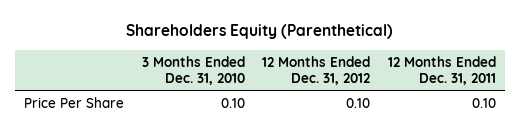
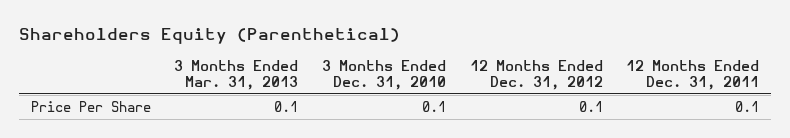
none -> [174,60,299,90] 3 Months Ended Mar. 31, 2013
[220,98,245,109] 0.10 -> [421,101,446,113] 0.1
[346,98,371,109] 0.10 -> [578,101,603,113] 0.1
[472,98,497,109] 0.10 -> [735,101,760,113] 0.1

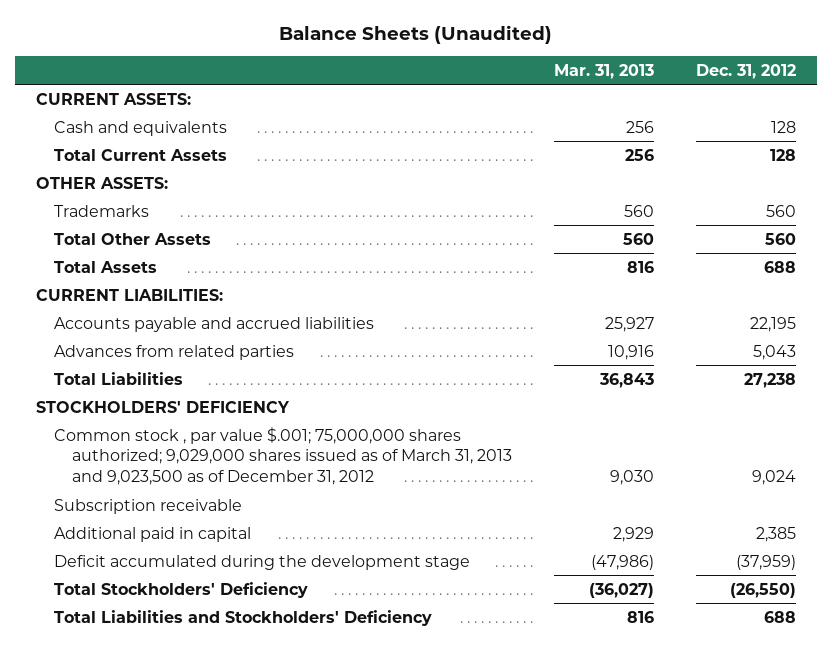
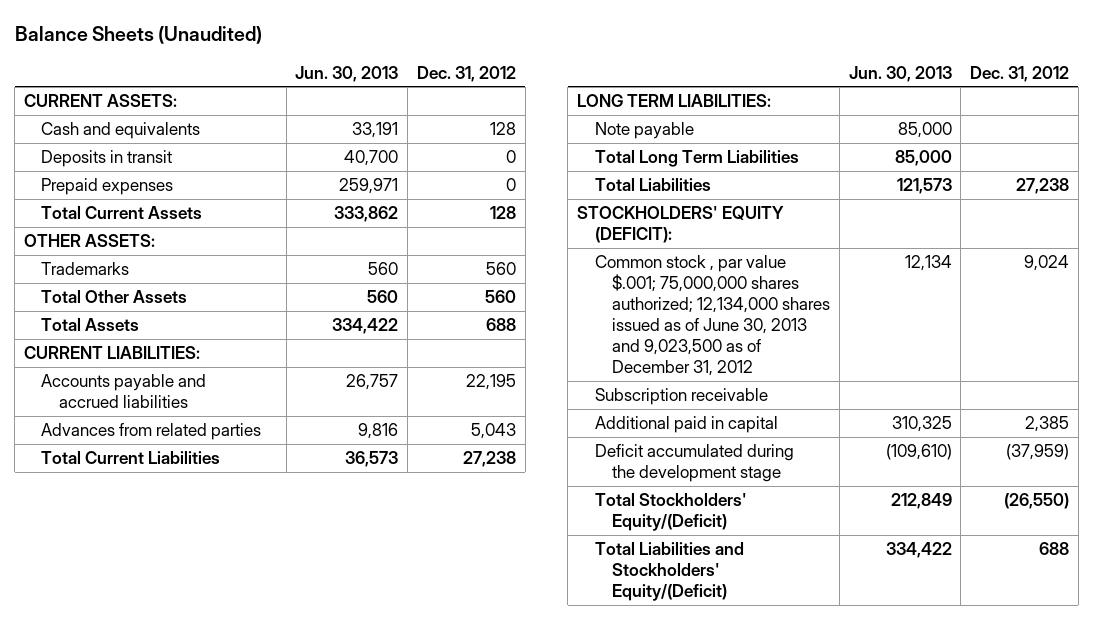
[554,63,655,79] Mar. 31, 2013 -> none
none -> [295,65,399,82] Jun. 30, 2013
none -> [41,150,173,168] Deposits in transit
none -> [41,178,174,196] Prepaid expenses
none -> [41,451,221,465] Total Current Liabilities
none -> [577,94,772,108] LONG TERM LIABILITIES:
none -> [594,122,694,140] Note payable
none -> [594,150,799,168] Total Long Term Liabilities
[35,400,290,413] STOCKHOLDERS' DEFICIENCY -> [577,206,785,244] STOCKHOLDERS' EQUITY (DEFICIT):
[53,426,512,486] Common stock , par value $.001; 75,000,000 shares authorized; 9,029,000 shares issued as of March 31, 2013 and 9,023,500 as of December 31, 2012 -> [594,255,831,377] Common stock , par value $.001; 75,000,000 shares authorized; 12,134,000 shares issued as of June 30, 2013 and 9,023,500 as of December 31, 2012
[53,581,308,598] Total Stockholders' Deficiency -> [594,493,747,532] Total Stockholders' Equity/(Deficit)
[53,609,432,626] Total Liabilities and Stockholders' Deficiency -> [594,542,744,602] Total Liabilities and Stockholders' Equity/(Deficit)

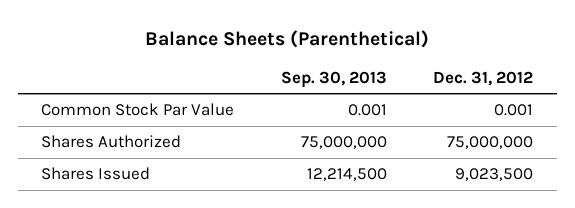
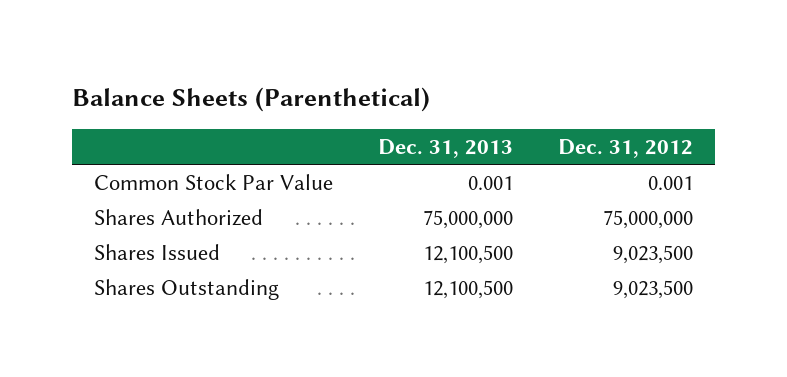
[280,71,387,89] Sep. 30, 2013 -> none
none -> [377,138,513,158] Dec. 31, 2013
none -> [93,278,279,300] Shares Outstanding

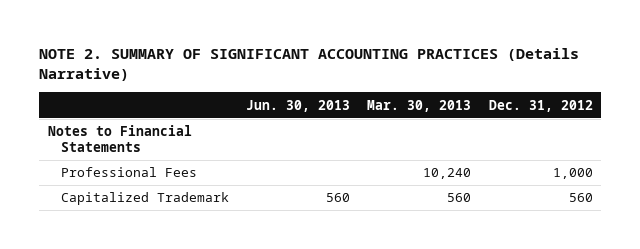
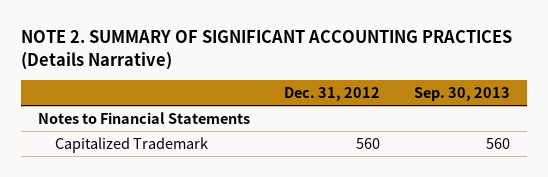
[246,99,351,112] Jun. 30, 2013 -> none
[367,99,472,112] Mar. 30, 2013 -> none
none -> [414,86,511,101] Sep. 30, 2013
[60,167,197,178] Professional Fees -> none

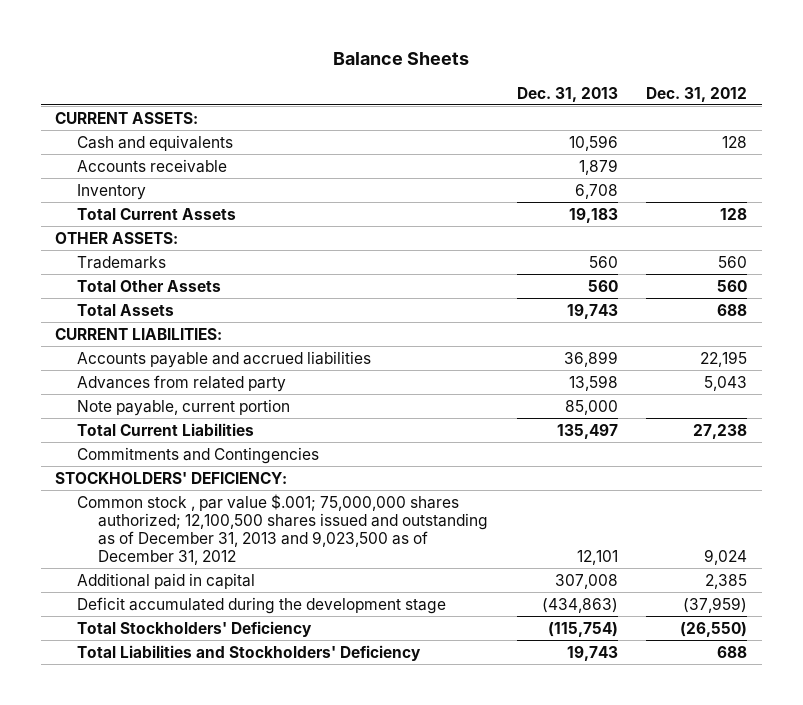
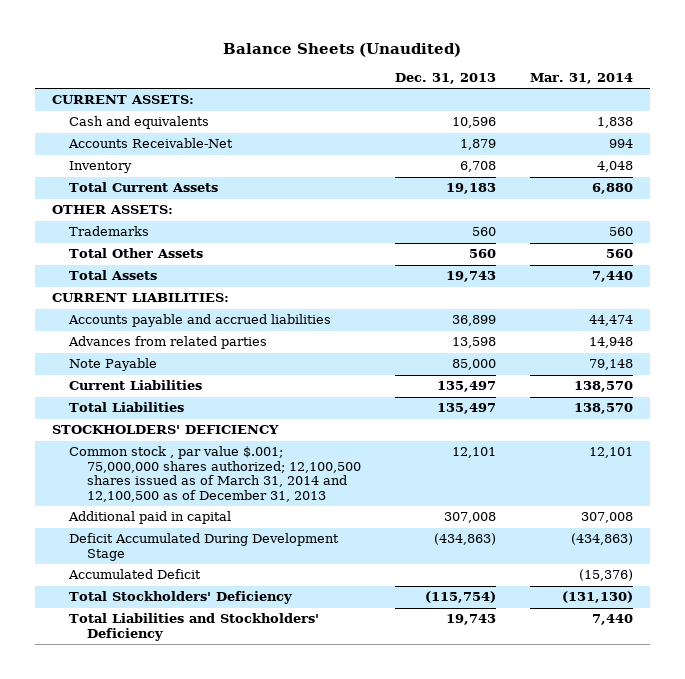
[333,52,470,66] Balance Sheets -> [223,43,462,58] Balance Sheets (Unaudited)
[646,86,748,102] Dec. 31, 2012 -> none
none -> [530,73,634,85] Mar. 31, 2014
[76,158,227,173] Accounts receivable -> [68,138,234,149] Accounts Receivable-Net
[76,446,319,464] Commitments and Contingencies -> none
[76,374,286,392] Advances from related party -> [68,336,268,350] Advances from related parties
[76,398,290,416] Note payable, current portion -> [69,358,158,372] Note Payable
[76,422,254,436] Total Current Liabilities -> [69,380,203,391] Current Liabilities
none -> [69,402,185,413] Total Liabilities
[55,471,288,484] STOCKHOLDERS' DEFICIENCY: -> [51,425,279,435] STOCKHOLDERS' DEFICIENCY
[76,493,488,566] Common stock , par value $.001; 75,000,000 shares authorized; 12,100,500 shares issued and outstanding as of December 31, 2013 and 9,023,500 as of December 31, 2012 -> [69,446,361,503] Common stock , par value $.001; 75,000,000 shares authorized; 12,100,500 shares issued as of March 31, 2014 and 12,100,500 as of December 31, 2013
[76,596,446,614] Deficit accumulated during the development stage -> [69,533,340,561] Deficit Accumulated During Development Stage
none -> [68,569,202,580] Accumulated Deficit

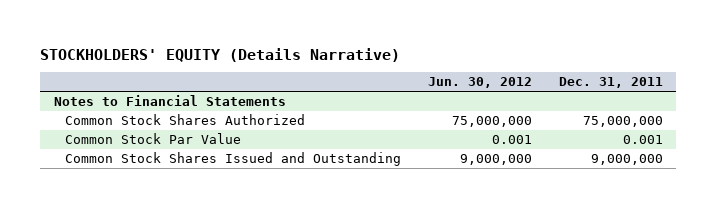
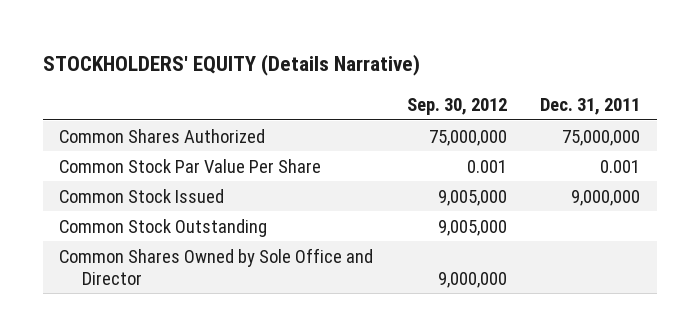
[427,77,532,89] Jun. 30, 2012 -> none
none -> [406,98,507,116] Sep. 30, 2012
[53,95,286,107] Notes to Financial Statements -> none
[64,114,305,126] Common Stock Shares Authorized -> [59,128,266,143] Common Shares Authorized
[64,133,241,145] Common Stock Par Value -> [59,158,322,173] Common Stock Par Value Per Share
[64,152,401,167] Common Stock Shares Issued and Outstanding -> [59,188,225,203] Common Stock Issued
none -> [59,218,268,237] Common Stock Outstanding
none -> [59,247,374,285] Common Shares Owned by Sole Office and Director

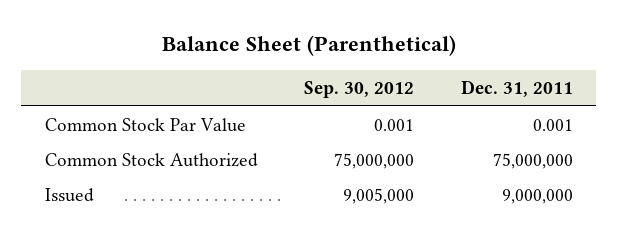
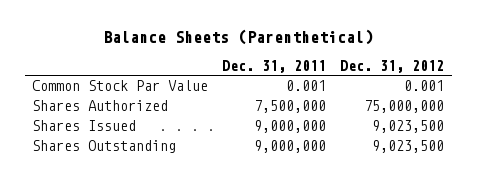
[161,35,456,57] Balance Sheet (Parenthetical) -> [103,29,374,46] Balance Sheets (Parenthetical)
[304,81,415,99] Sep. 30, 2012 -> none
none -> [340,59,445,73] Dec. 31, 2012
[44,152,258,167] Common Stock Authorized -> [32,100,169,112] Shares Authorized
[492,152,573,169] 75,000,000 -> [254,100,327,114] 7,500,000
[44,187,94,202] Issued -> [32,120,137,132] Shares Issued
none -> [32,140,177,154] Shares Outstanding

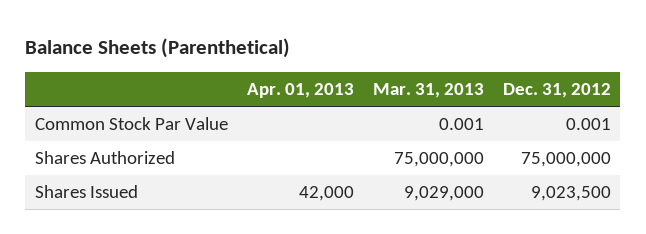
[222,59,327,73] Dec. 31, 2011 -> none
none -> [246,83,354,99] Apr. 01, 2013
none -> [372,83,484,99] Mar. 31, 2013
[32,140,177,154] Shares Outstanding -> none

